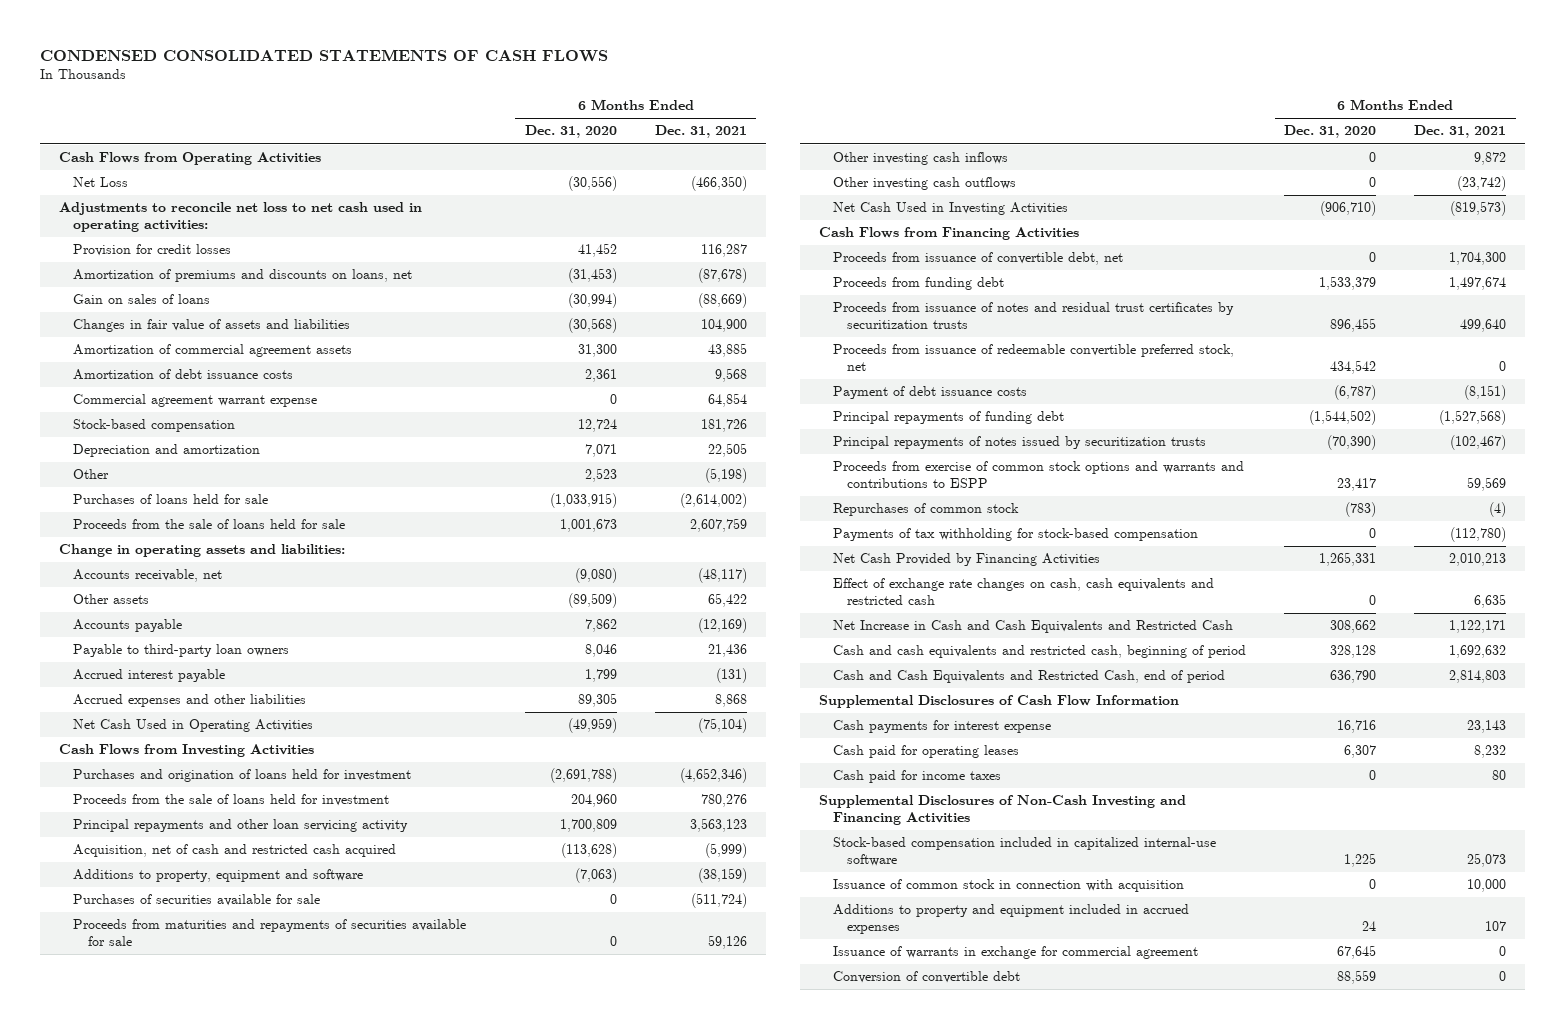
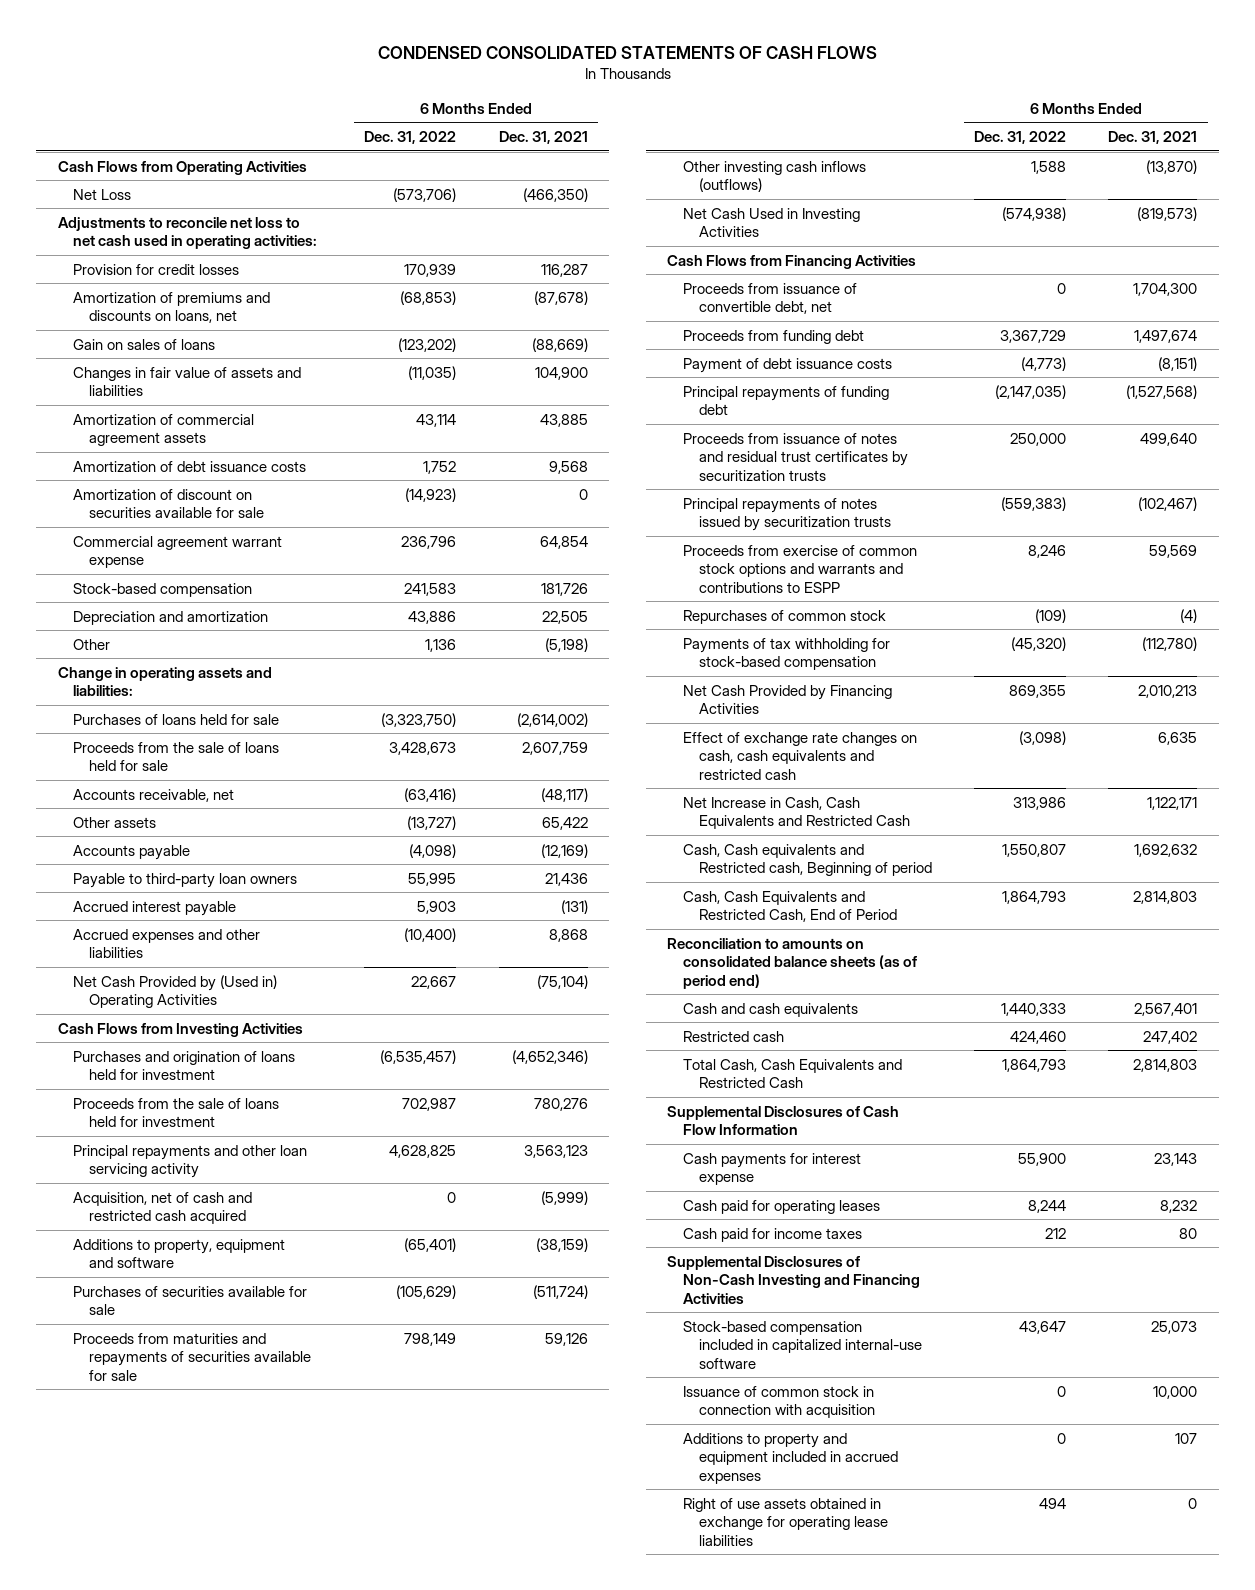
[524,125,617,139] Dec. 31, 2020 -> none
none -> [364,131,457,145] Dec. 31, 2022
none -> [73,488,265,519] Amortization of discount on securities available for sale
[59,544,346,558] Change in operating assets and liabilities: -> [57,666,272,697] Change in operating assets and liabilities:
[73,719,314,733] Net Cash Used in Operating Activities -> [73,974,278,1009] Net Cash Provided by (Used in) Operating Activities
[832,177,1016,191] Other investing cash outflows -> none
[832,152,1008,166] Other investing cash inflows -> [682,160,866,193] Other investing cash inflows (outflows)
[1474,152,1507,166] 9,872 -> [1146,159,1198,174] (13,870)
[832,344,1234,372] Proceeds from issuance of redeemable convertible preferred stock, net -> none
[832,302,1234,330] Proceeds from issuance of notes and residual trust certificates by securitization trusts -> [682,432,908,481] Proceeds from issuance of notes and residual trust certificates by securitization trusts
[832,620,1233,634] Net Increase in Cash and Cash Equivalents and Restricted Cash -> [682,796,910,830] Net Increase in Cash, Cash Equivalents and Restricted Cash
[832,645,1246,659] Cash and cash equivalents and restricted cash, beginning of period -> [682,843,932,877] Cash, Cash equivalents and Restricted cash, Beginning of period
[832,670,1225,684] Cash and Cash Equivalents and Restricted Cash, end of period -> [682,890,897,923] Cash, Cash Equivalents and Restricted Cash, End of Period
none -> [667,937,917,989] Reconciliation to amounts on consolidated balance sheets (as of period end)
none -> [682,1002,858,1017] Cash and cash equivalents
none -> [682,1030,784,1042] Restricted cash
none -> [682,1058,902,1089] Total Cash, Cash Equivalents and Restricted Cash
[832,946,1198,960] Issuance of warrants in exchange for commercial agreement -> none
[832,971,1020,984] Conversion of convertible debt -> none
none -> [682,1497,888,1546] Right of use assets obtained in exchange for operating lease liabilities

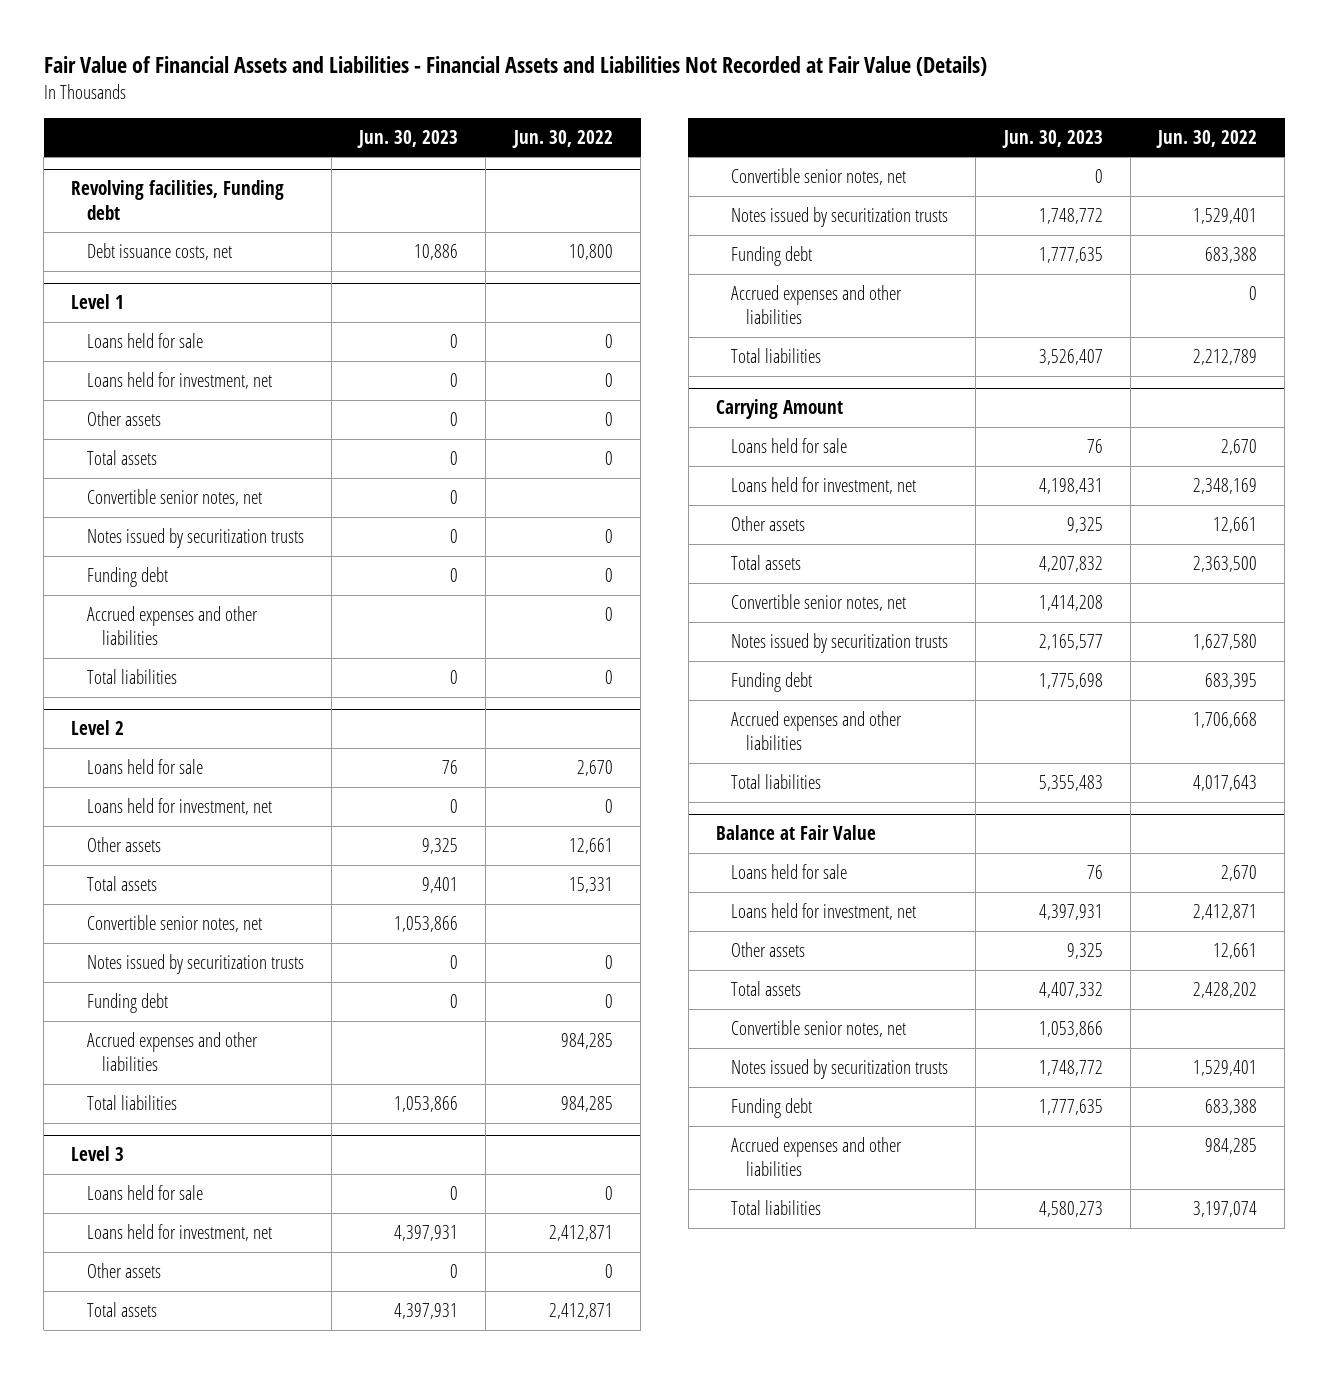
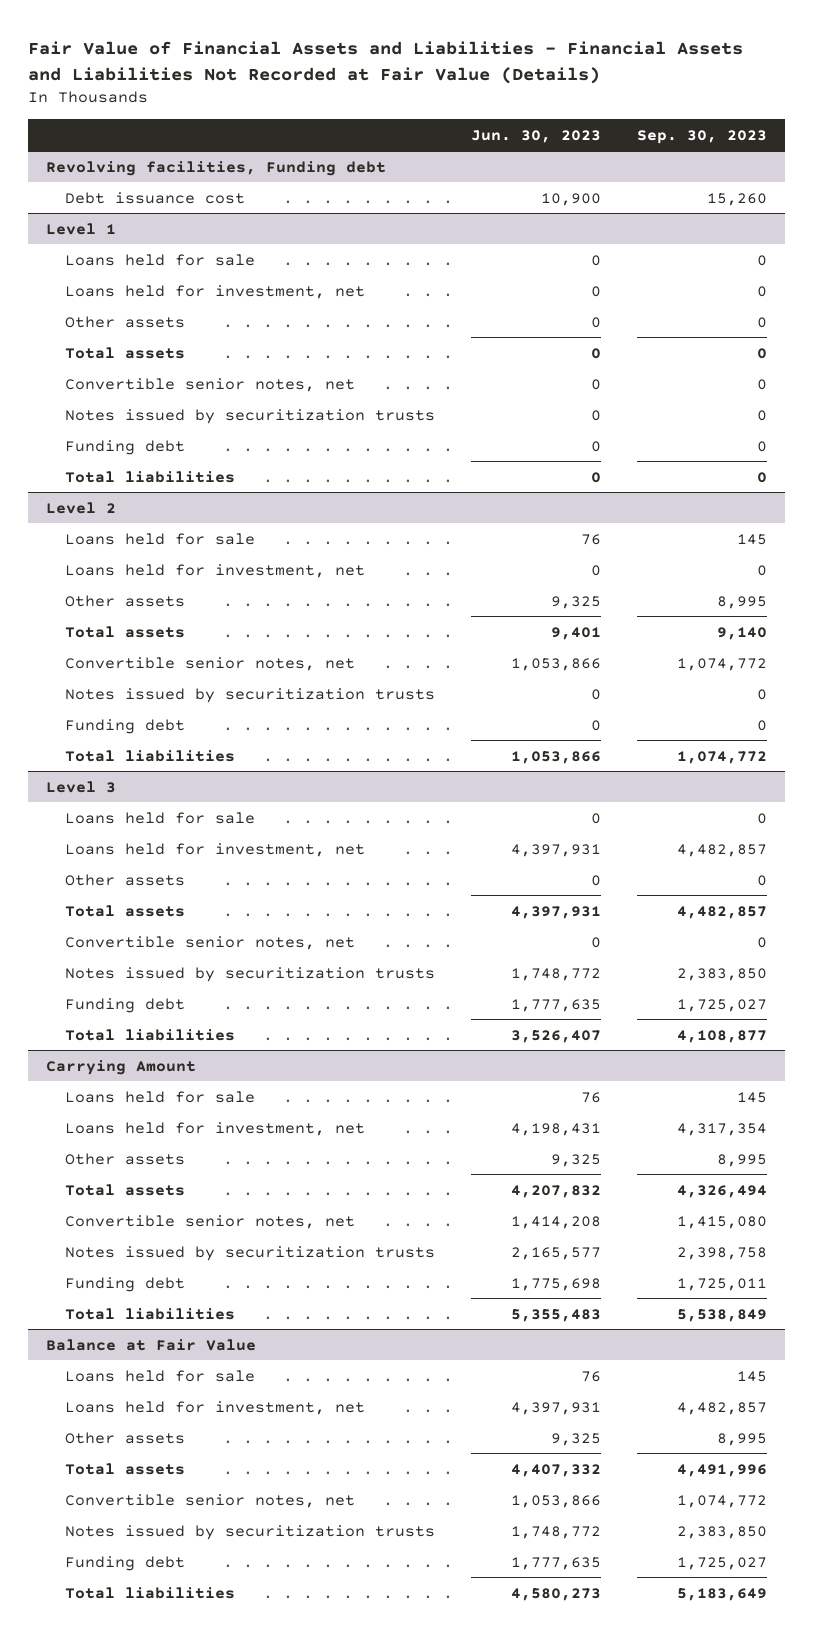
[511,129,613,148] Jun. 30, 2022 -> none
none -> [636,129,767,144] Sep. 30, 2023
[86,242,232,260] Debt issuance costs, net -> [65,191,246,204] Debt issuance cost
[414,243,459,260] 10,886 -> [541,192,602,206] 10,900
[86,605,258,646] Accrued expenses and other liabilities -> none
[86,1031,258,1072] Accrued expenses and other liabilities -> none
[731,284,903,325] Accrued expenses and other liabilities -> none
[731,710,903,751] Accrued expenses and other liabilities -> none
[731,1136,903,1177] Accrued expenses and other liabilities -> none

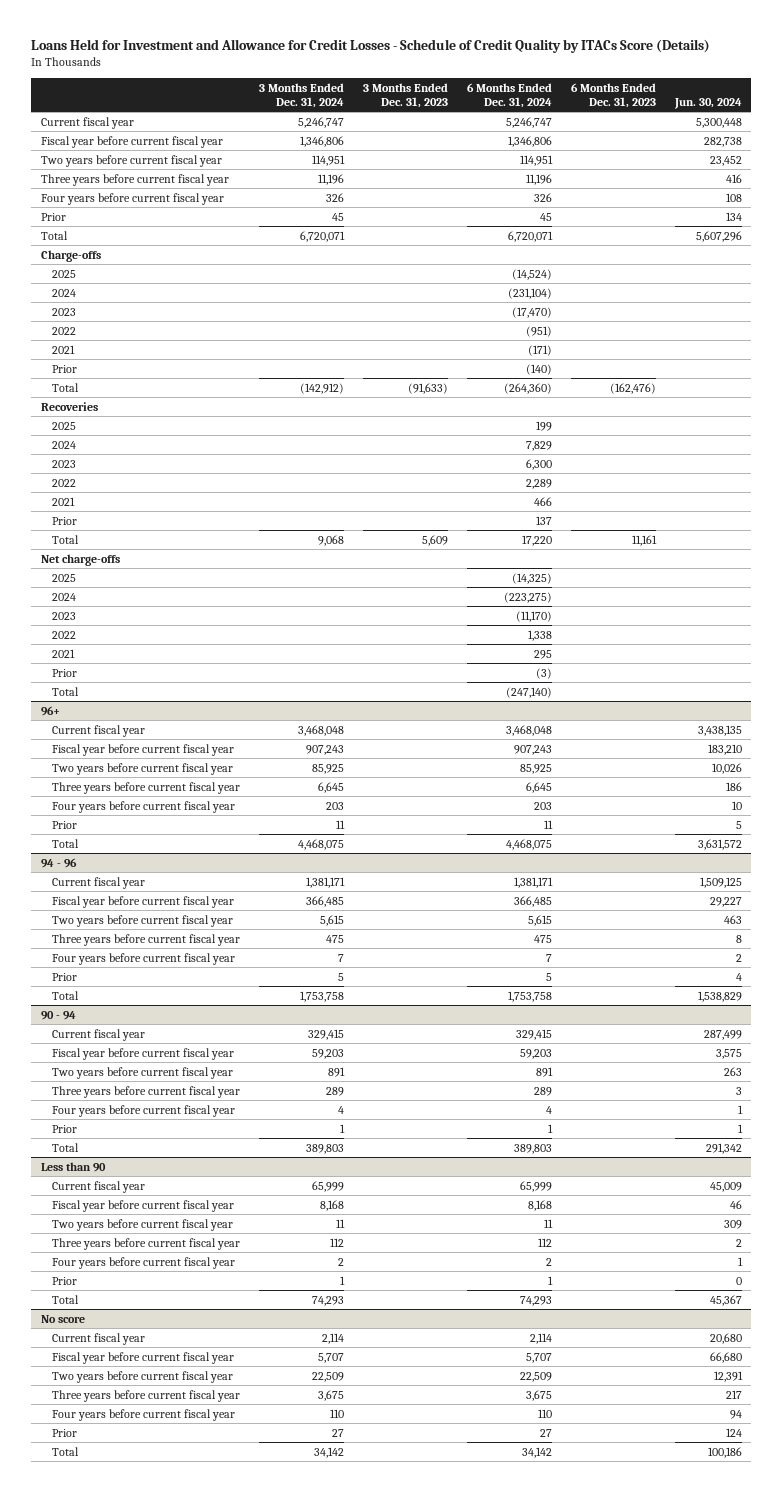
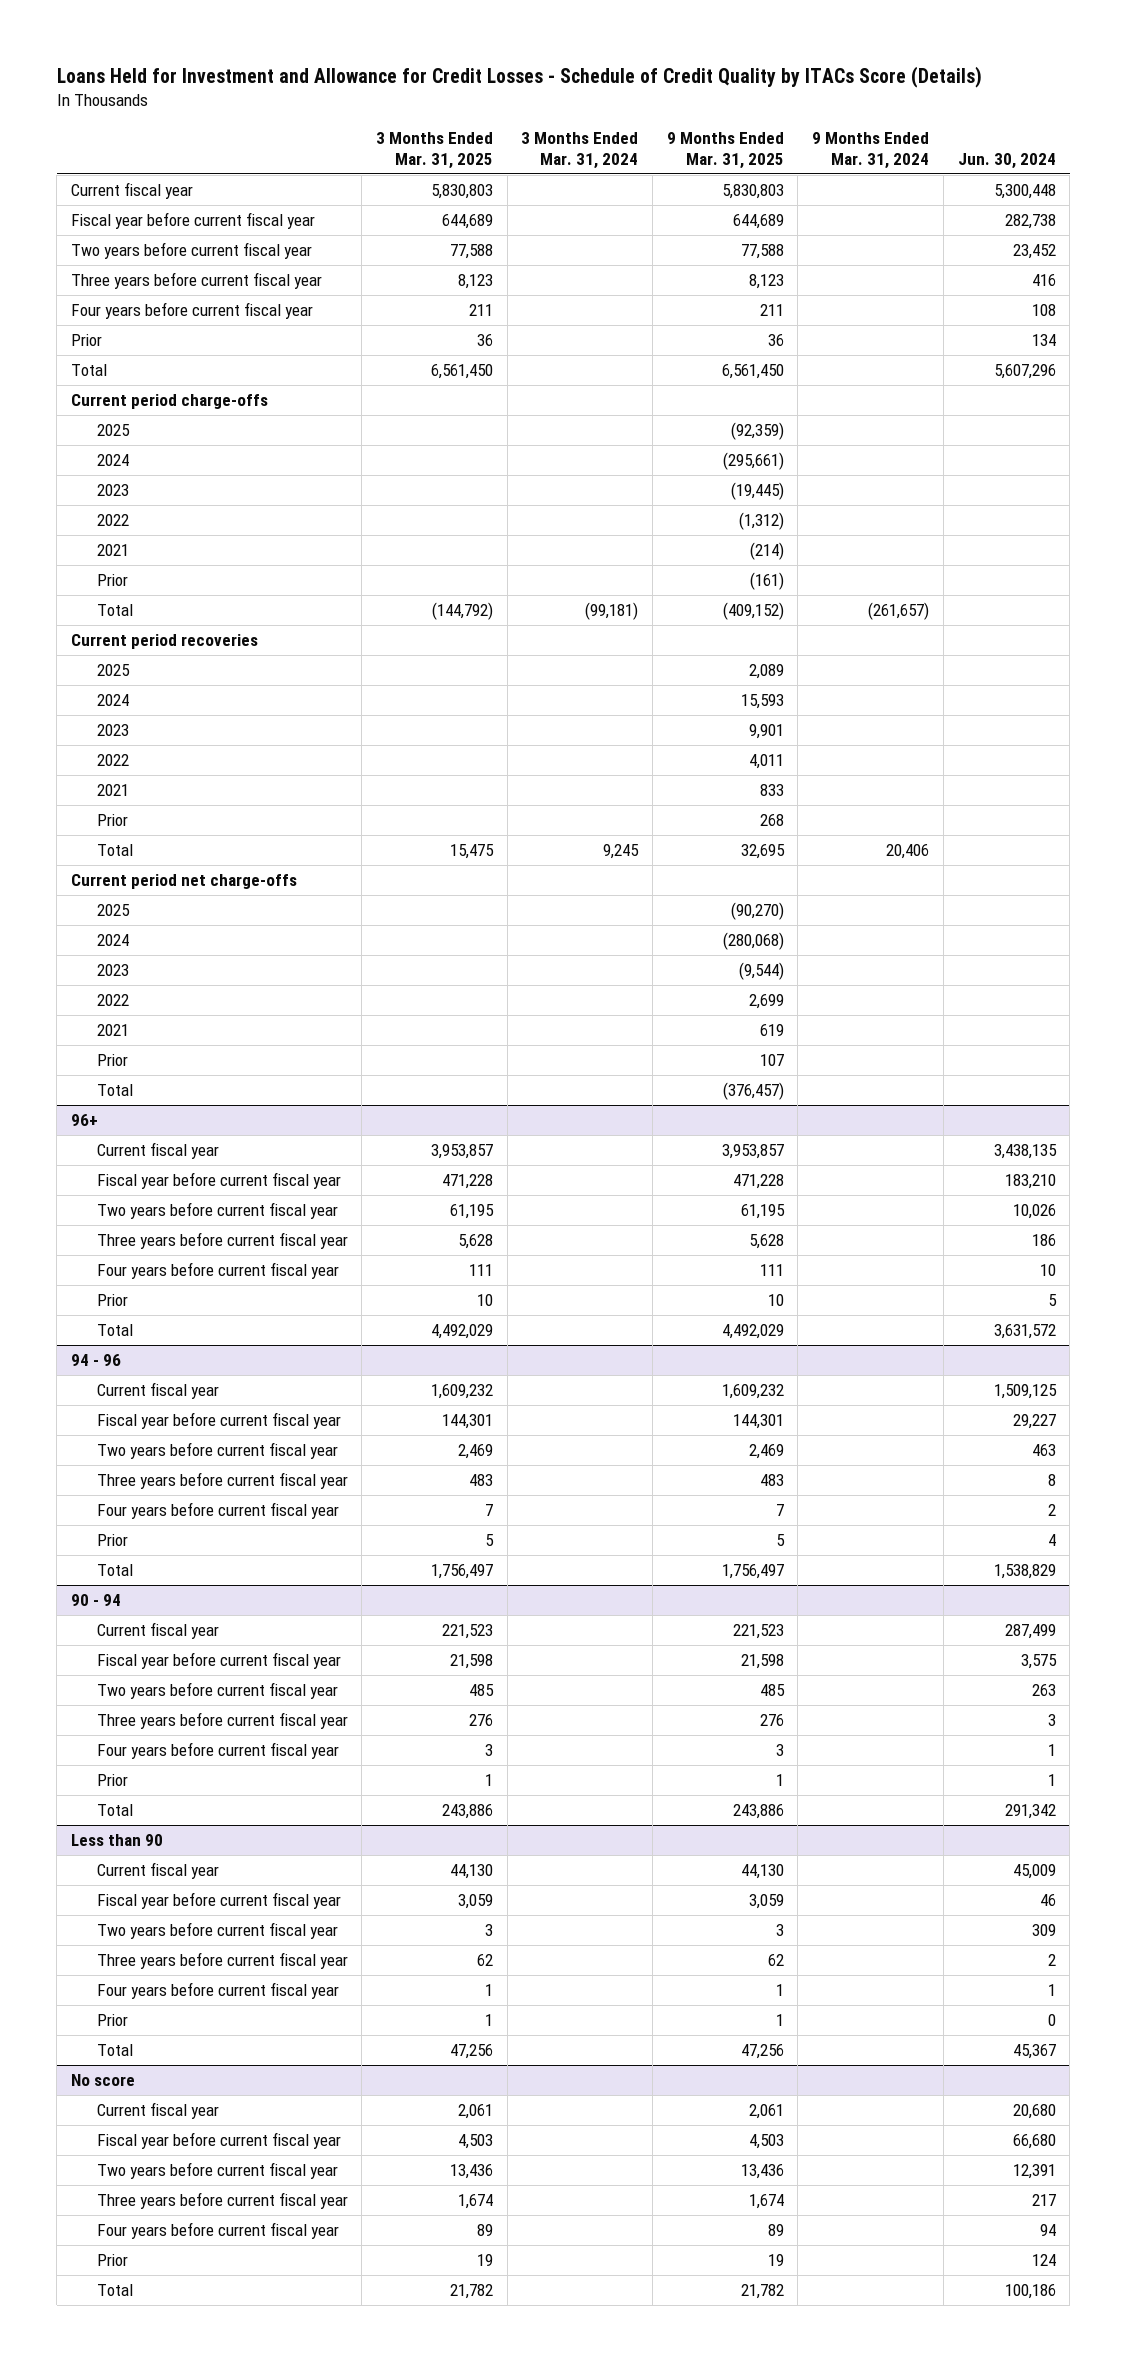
[259,82,345,108] 3 Months Ended Dec. 31, 2024 -> none
[363,82,449,108] 3 Months Ended Dec. 31, 2023 -> none
[467,82,553,108] 6 Months Ended Dec. 31, 2024 -> none
[570,82,656,108] 6 Months Ended Dec. 31, 2023 -> none
none -> [376,131,494,169] 3 Months Ended Mar. 31, 2025
none -> [521,131,639,169] 3 Months Ended Mar. 31, 2024
none -> [666,131,784,169] 9 Months Ended Mar. 31, 2025
none -> [812,131,930,169] 9 Months Ended Mar. 31, 2024
[40,249,101,262] Charge-offs -> [71,393,269,409] Current period charge-offs
[40,401,98,411] Recoveries -> [71,633,259,649] Current period recoveries
[40,553,120,566] Net charge-offs -> [71,873,298,889] Current period net charge-offs

